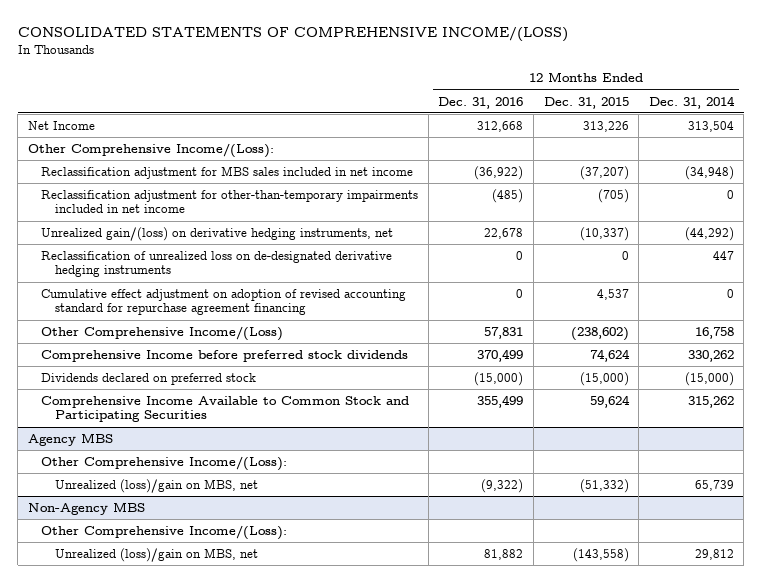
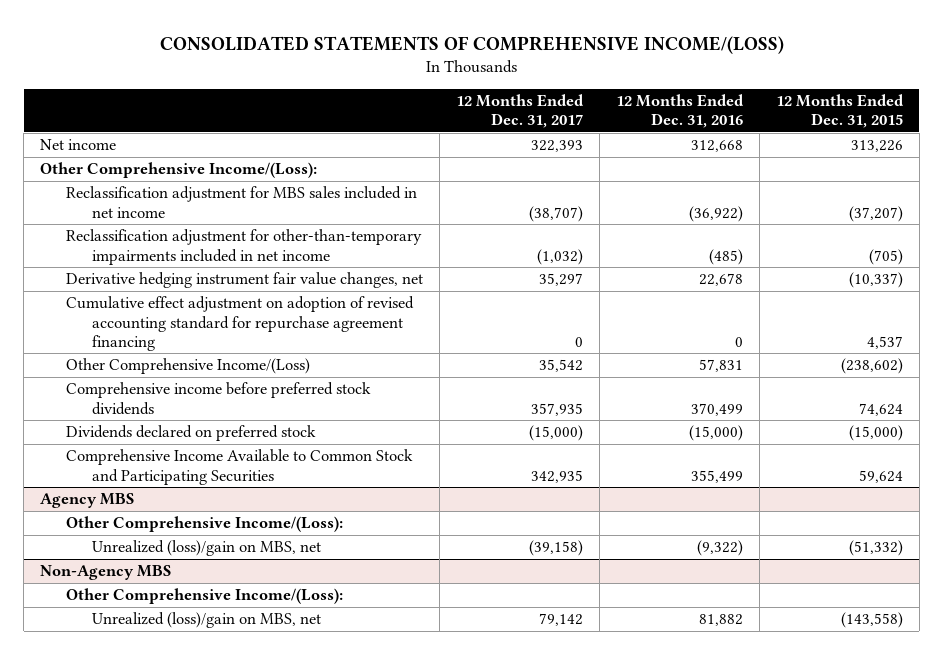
[648,95,735,109] Dec. 31, 2014 -> none
none -> [456,93,585,129] 12 Months Ended Dec. 31, 2017
[28,120,96,130] Net Income -> [40,139,117,151] Net income
[41,250,393,278] Reclassification of unrealized loss on de-designated derivative hedging instruments -> none
[41,226,394,241] Unrealized gain/(loss) on derivative hedging instruments, net -> [66,272,424,289] Derivative hedging instrument fair value changes, net
[41,349,409,362] Comprehensive Income before preferred stock dividends -> [66,382,372,415] Comprehensive income before preferred stock dividends

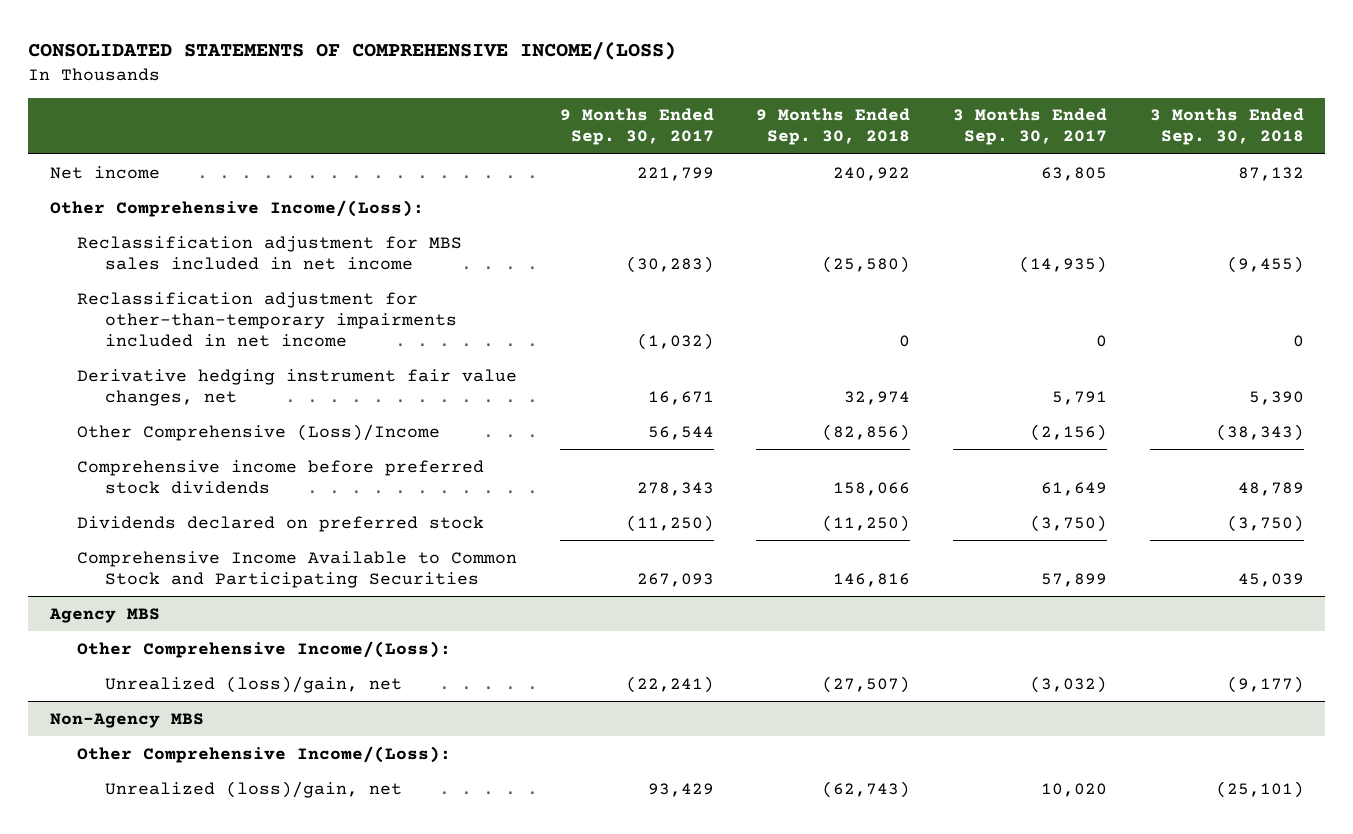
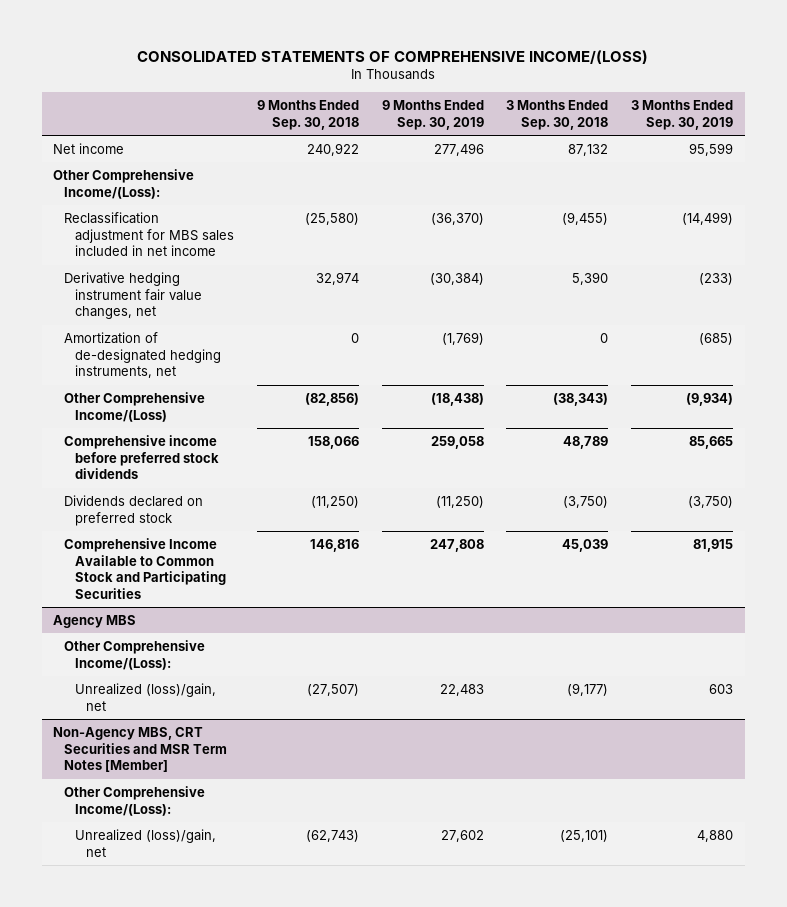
[559,108,714,146] 9 Months Ended Sep. 30, 2017 -> none
[953,108,1108,146] 3 Months Ended Sep. 30, 2017 -> none
none -> [381,100,484,130] 9 Months Ended Sep. 30, 2019
none -> [631,100,734,130] 3 Months Ended Sep. 30, 2019
[77,291,457,347] Reclassification adjustment for other-than-temporary impairments included in net income -> none
none -> [64,331,221,379] Amortization of de-designated hedging instruments, net
[77,423,441,441] Other Comprehensive (Loss)/Income -> [64,391,206,422] Other Comprehensive Income/(Loss)
[49,712,204,728] Non-Agency MBS -> none
none -> [53,726,228,773] Non-Agency MBS, CRT Securities and MSR Term Notes [Member]

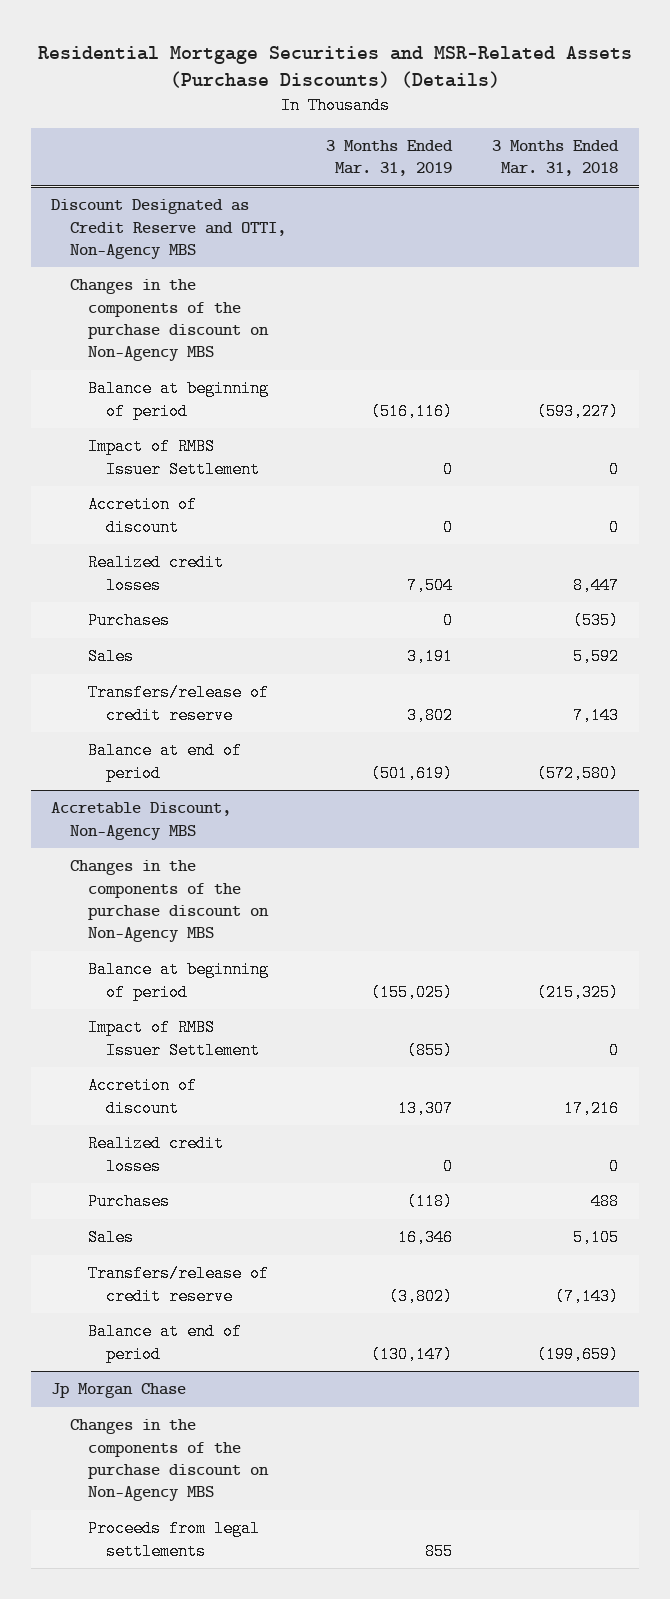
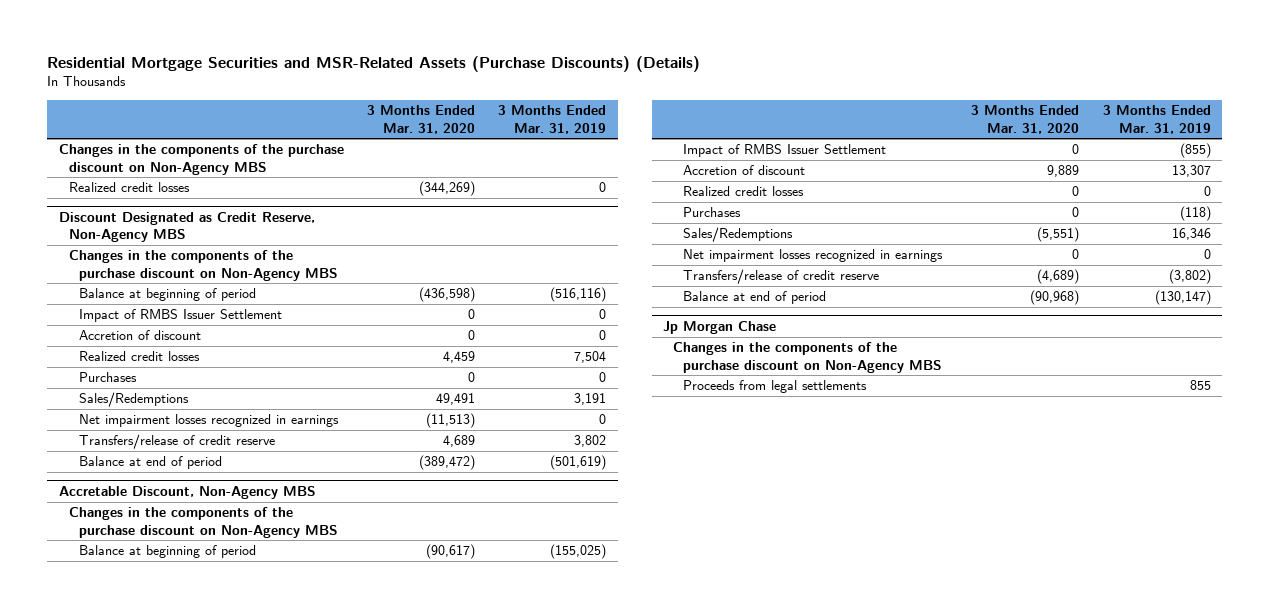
[492,139,620,177] 3 Months Ended Mar. 31, 2018 -> none
none -> [366,105,475,134] 3 Months Ended Mar. 31, 2020
[51,199,286,259] Discount Designated as Credit Reserve and OTTI, Non-Agency MBS -> none
none -> [68,182,190,193] Realized credit losses
none -> [58,211,315,243] Discount Designated as Credit Reserve, Non-Agency MBS
none -> [68,250,338,281] Changes in the components of the purchase discount on Non-Agency MBS
[87,648,134,666] Sales -> [78,392,189,408] Sales/Redemptions
none -> [78,414,339,428] Net impairment losses recognized in earnings
[87,1229,134,1247] Sales -> [683,227,794,243] Sales/Redemptions
none -> [683,249,944,263] Net impairment losses recognized in earnings

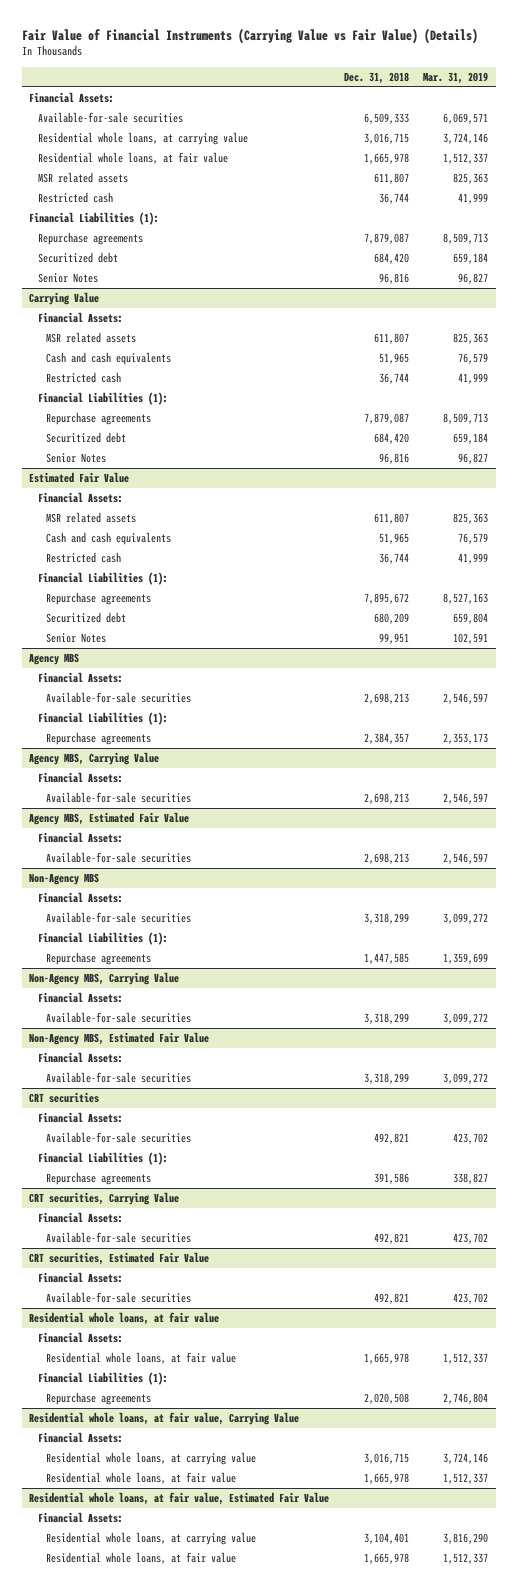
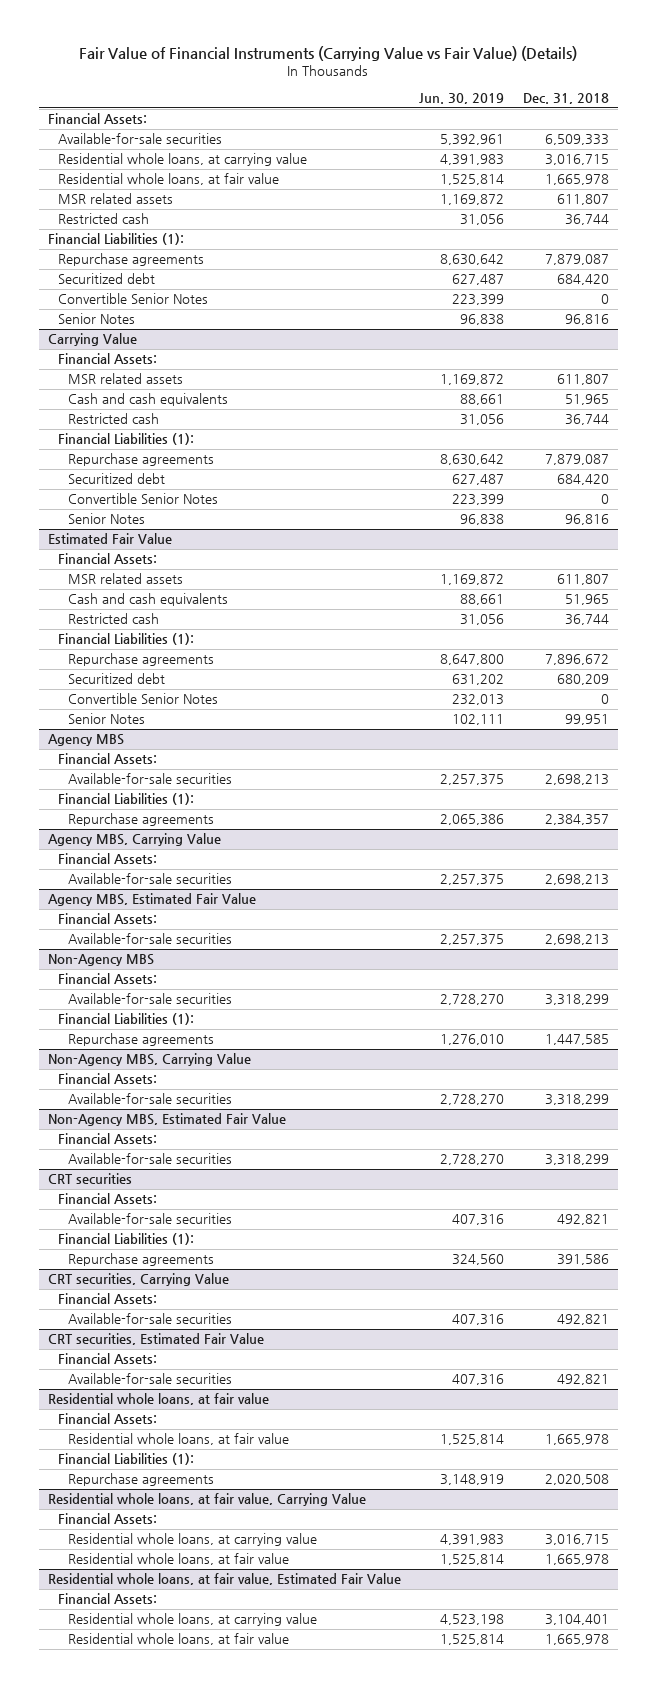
[423,71,489,84] Mar. 31, 2019 -> none
none -> [419,92,505,104] Jun. 30, 2019
none -> [58,293,209,305] Convertible Senior Notes
none -> [68,493,219,505] Convertible Senior Notes
[363,592,409,604] 7,895,672 -> [544,654,609,666] 7,896,672
none -> [68,693,219,705] Convertible Senior Notes

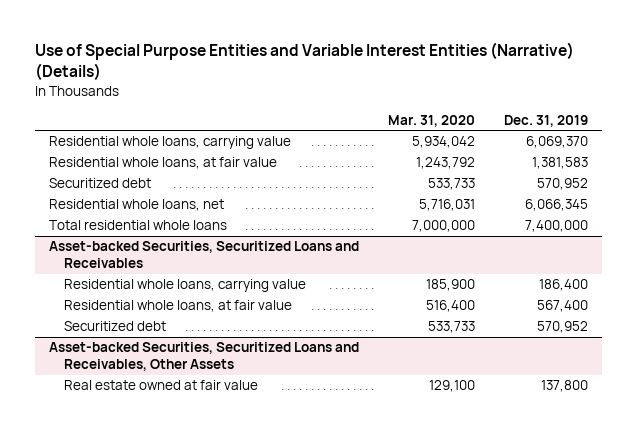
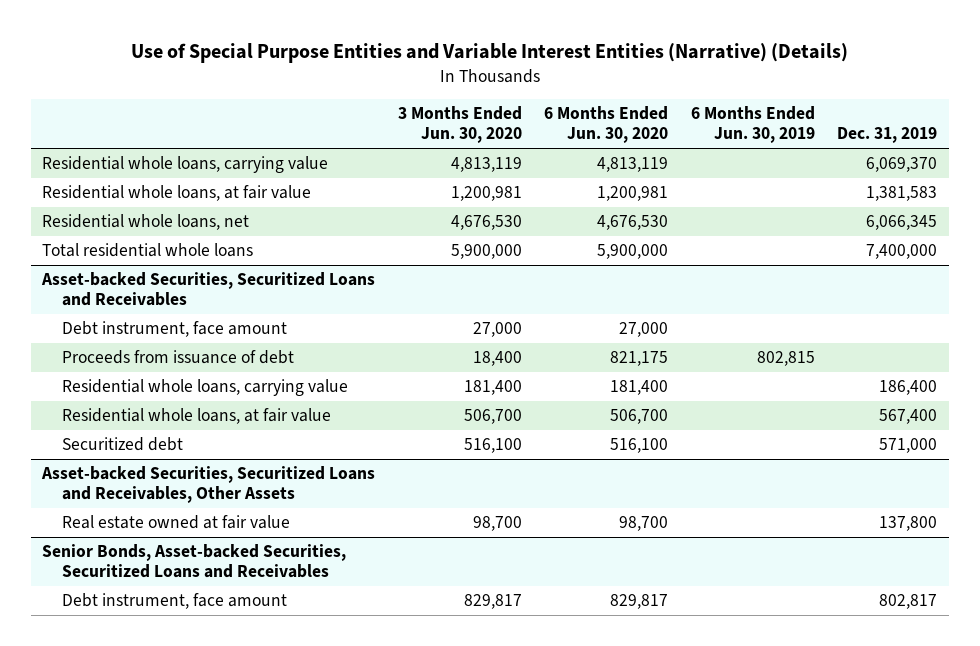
[388,115,476,128] Mar. 31, 2020 -> none
none -> [397,106,522,144] 3 Months Ended Jun. 30, 2020
none -> [544,106,669,144] 6 Months Ended Jun. 30, 2020
none -> [690,106,815,144] 6 Months Ended Jun. 30, 2019
[49,178,152,189] Securitized debt -> none
none -> [61,321,287,338] Debt instrument, face amount
none -> [61,350,294,365] Proceeds from issuance of debt
[536,321,588,334] 570,952 -> [879,438,938,454] 571,000
none -> [42,544,347,579] Senior Bonds, Asset-backed Securities, Securitized Loans and Receivables
none -> [61,593,287,610] Debt instrument, face amount

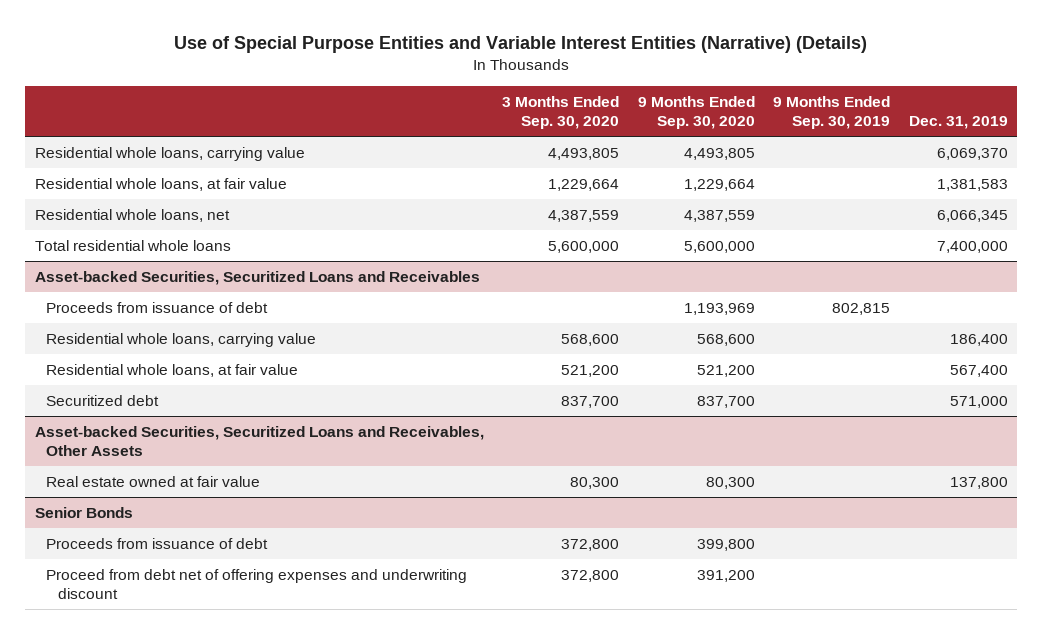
[397,106,522,144] 3 Months Ended Jun. 30, 2020 -> none
[544,106,669,144] 6 Months Ended Jun. 30, 2020 -> none
[690,106,815,144] 6 Months Ended Jun. 30, 2019 -> none
none -> [502,95,620,130] 3 Months Ended Sep. 30, 2020
none -> [637,95,755,130] 9 Months Ended Sep. 30, 2020
none -> [773,95,891,130] 9 Months Ended Sep. 30, 2019
[61,321,287,338] Debt instrument, face amount -> none
[42,544,347,579] Senior Bonds, Asset-backed Securities, Securitized Loans and Receivables -> none
[61,593,287,610] Debt instrument, face amount -> none
none -> [34,506,133,518] Senior Bonds
none -> [46,537,269,549] Proceeds from issuance of debt
none -> [46,568,468,600] Proceed from debt net of offering expenses and underwriting discount

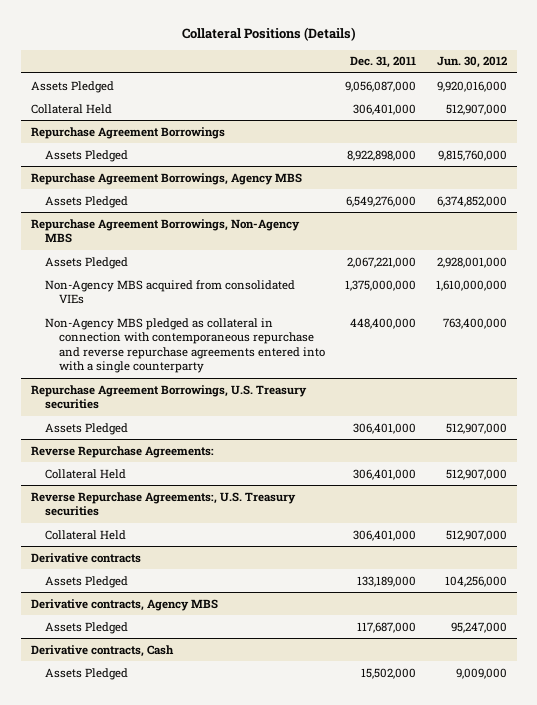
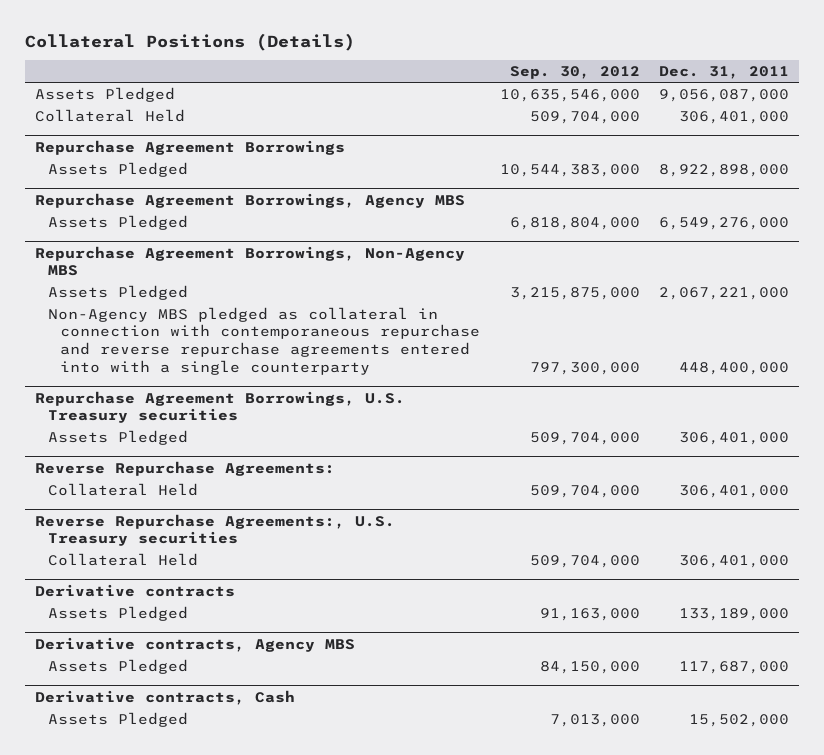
[436,56,507,69] Jun. 30, 2012 -> none
none -> [509,66,640,80] Sep. 30, 2012
[44,279,295,305] Non-Agency MBS acquired from consolidated VIEs -> none

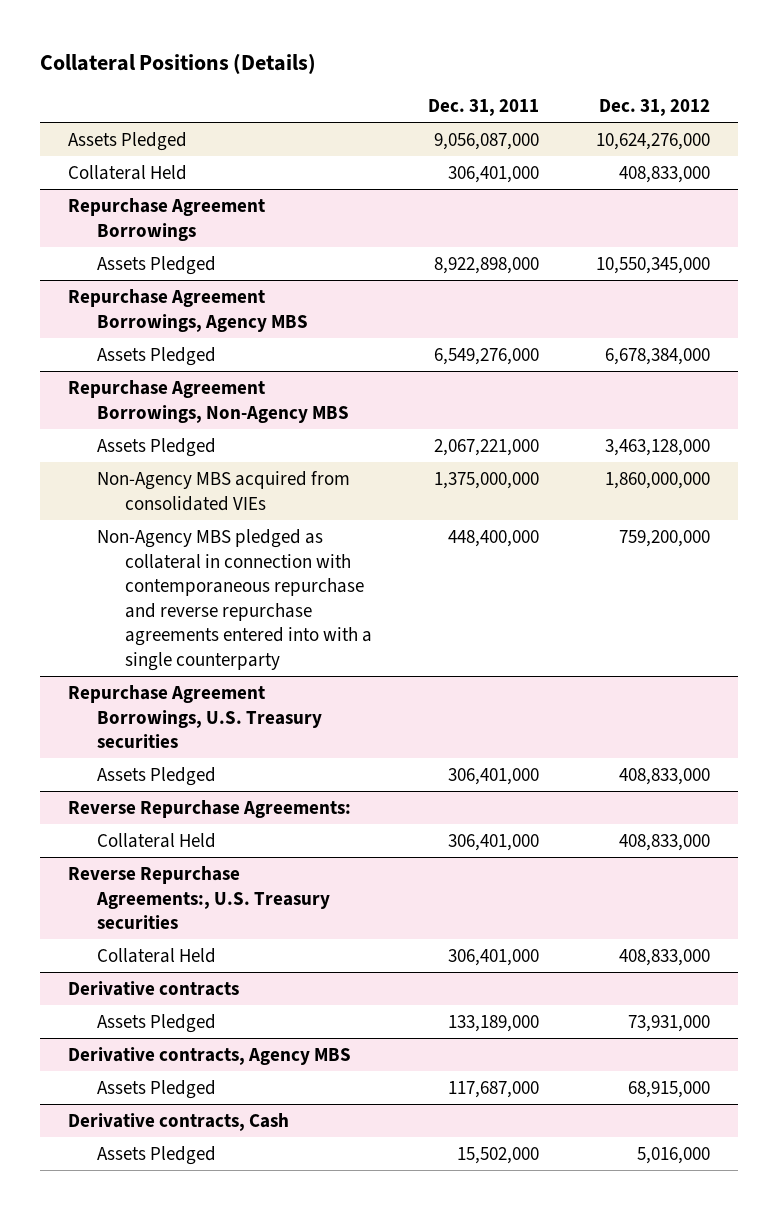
[509,66,640,80] Sep. 30, 2012 -> none
none -> [598,99,710,117] Dec. 31, 2012
none -> [96,470,350,511] Non-Agency MBS acquired from consolidated VIEs

